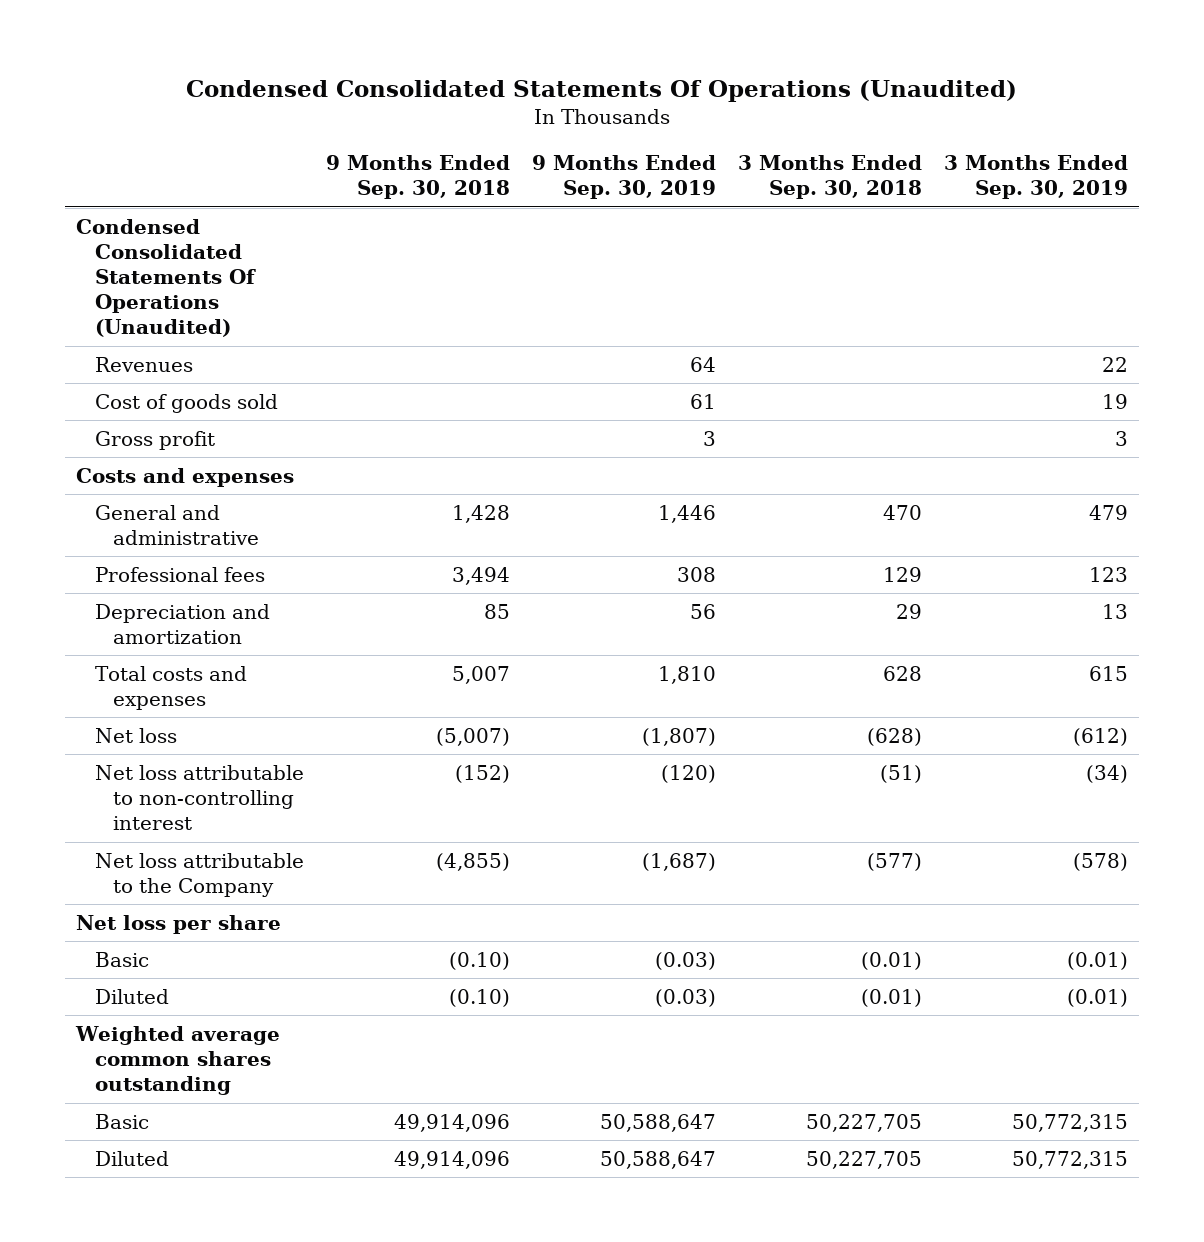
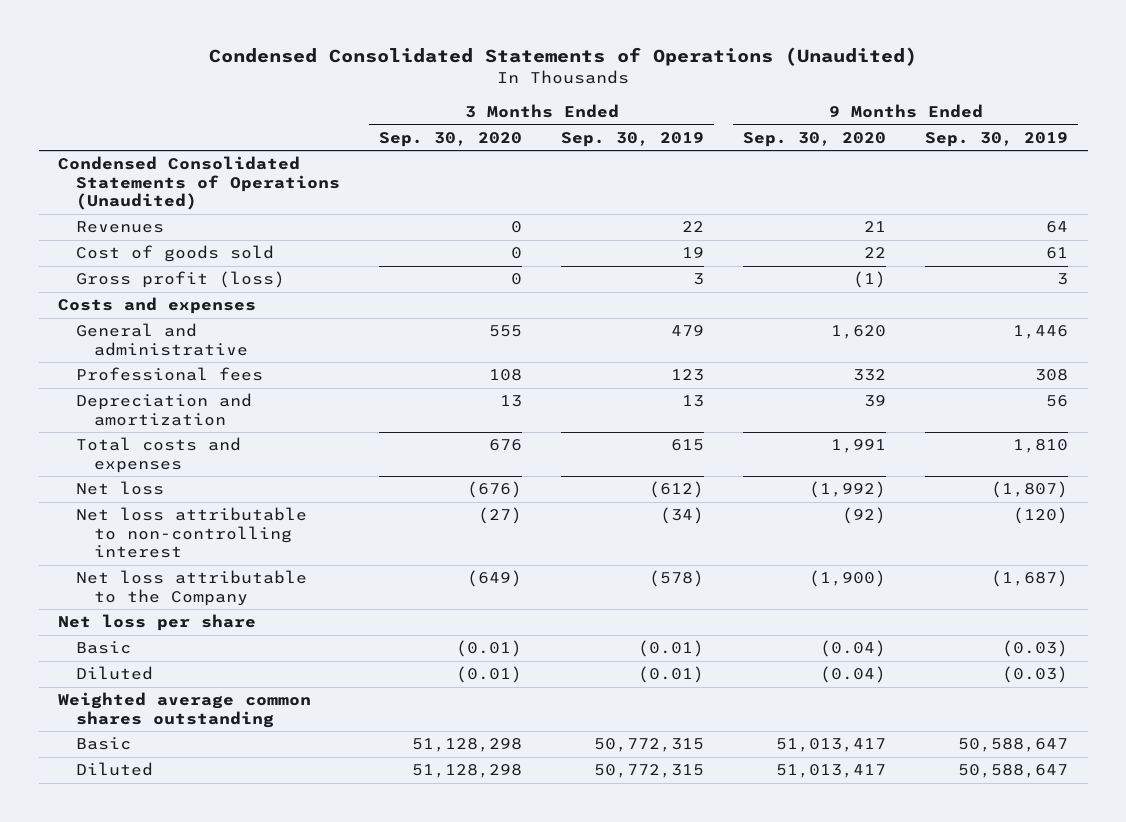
[186,79,1018,102] Condensed Consolidated Statements Of Operations (Unaudited) -> [209,47,918,67] Condensed Consolidated Statements of Operations (Unaudited)
[325,155,510,200] 9 Months Ended Sep. 30, 2018 -> none
[737,155,922,200] 3 Months Ended Sep. 30, 2018 -> none
none -> [379,131,523,147] Sep. 30, 2020
none -> [743,131,887,147] Sep. 30, 2020
[76,219,256,338] Condensed Consolidated Statements Of Operations (Unaudited) -> [58,156,341,211] Condensed Consolidated Statements of Operations (Unaudited)
[94,431,215,451] Gross profit -> [76,271,286,289] Gross profit (loss)

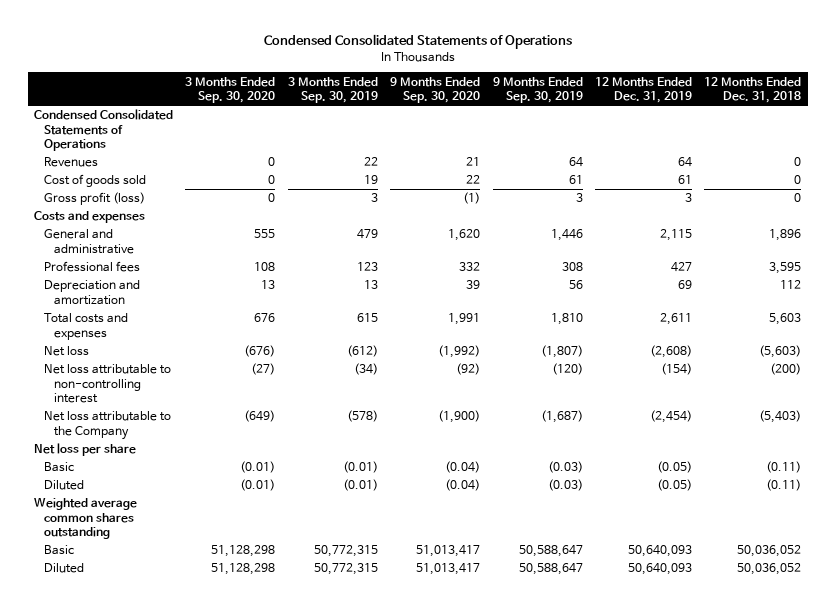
[209,47,918,67] Condensed Consolidated Statements of Operations (Unaudited) -> [263,34,572,50] Condensed Consolidated Statements of Operations
none -> [594,76,692,104] 12 Months Ended Dec. 31, 2019
none -> [704,76,802,104] 12 Months Ended Dec. 31, 2018
[58,156,341,211] Condensed Consolidated Statements of Operations (Unaudited) -> [33,109,173,152] Condensed Consolidated Statements of Operations

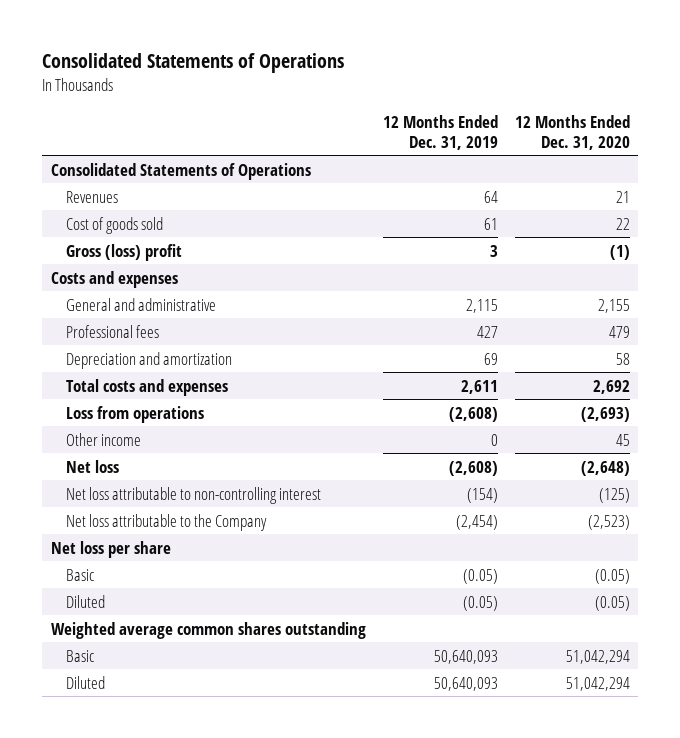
[263,34,572,50] Condensed Consolidated Statements of Operations -> [42,53,345,74] Consolidated Statements of Operations
[185,76,276,104] 3 Months Ended Sep. 30, 2020 -> none
[287,76,378,104] 3 Months Ended Sep. 30, 2019 -> none
[390,76,481,104] 9 Months Ended Sep. 30, 2020 -> none
[492,76,583,104] 9 Months Ended Sep. 30, 2019 -> none
[704,76,802,104] 12 Months Ended Dec. 31, 2018 -> none
none -> [514,114,630,150] 12 Months Ended Dec. 31, 2020
[33,109,173,152] Condensed Consolidated Statements of Operations -> [50,162,311,180] Consolidated Statements of Operations
[43,192,145,206] Gross profit (loss) -> [66,243,183,261] Gross (loss) profit
none -> [66,405,205,423] Loss from operations
none -> [66,432,142,446] Other income

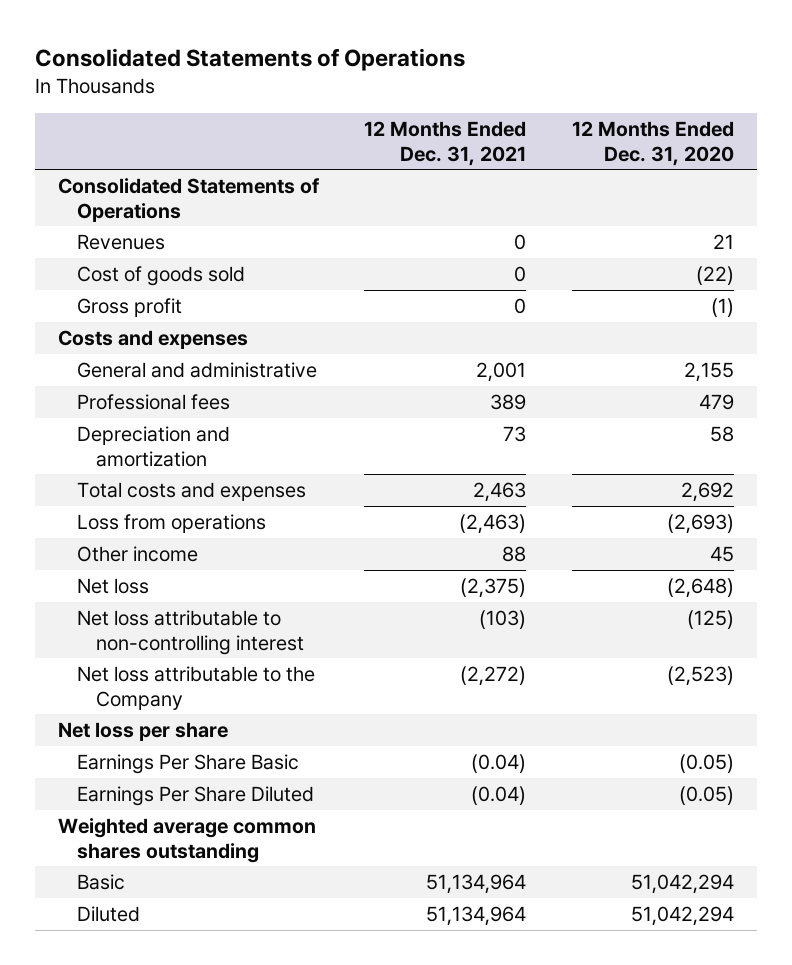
[382,114,498,150] 12 Months Ended Dec. 31, 2019 -> none
none -> [364,121,527,166] 12 Months Ended Dec. 31, 2021
[615,217,630,230] 22 -> [695,266,734,286] (22)
[66,243,183,261] Gross (loss) profit -> [76,298,182,318] Gross profit
[66,568,95,581] Basic -> [76,754,299,775] Earnings Per Share Basic
[66,594,106,608] Diluted -> [76,786,314,807] Earnings Per Share Diluted

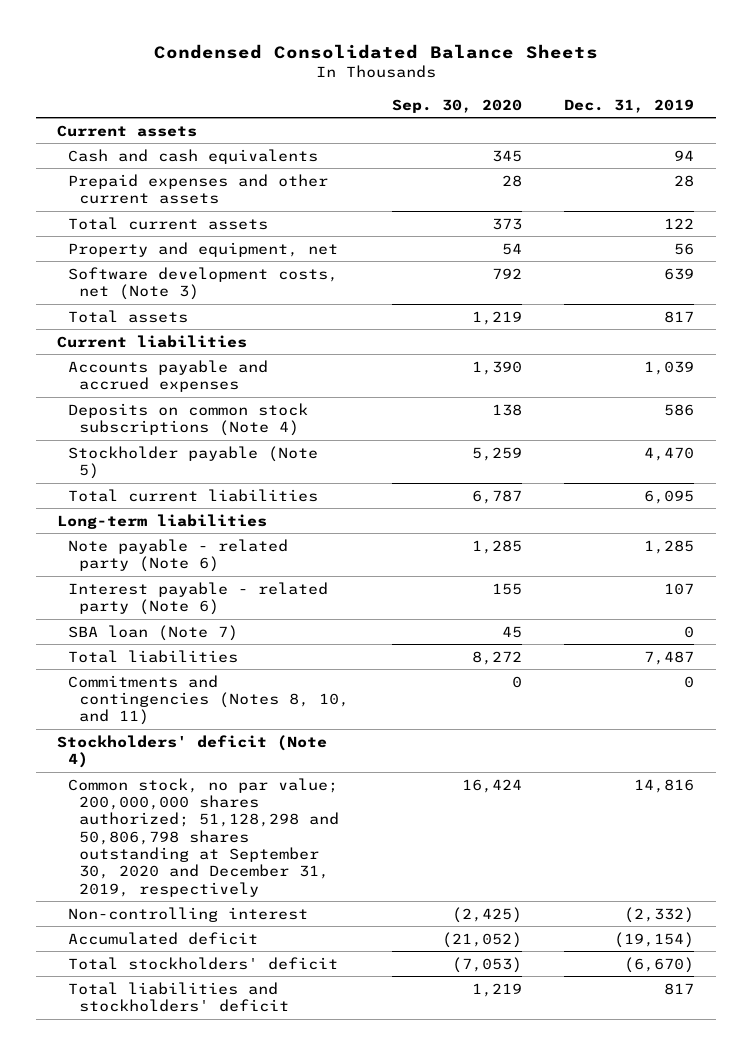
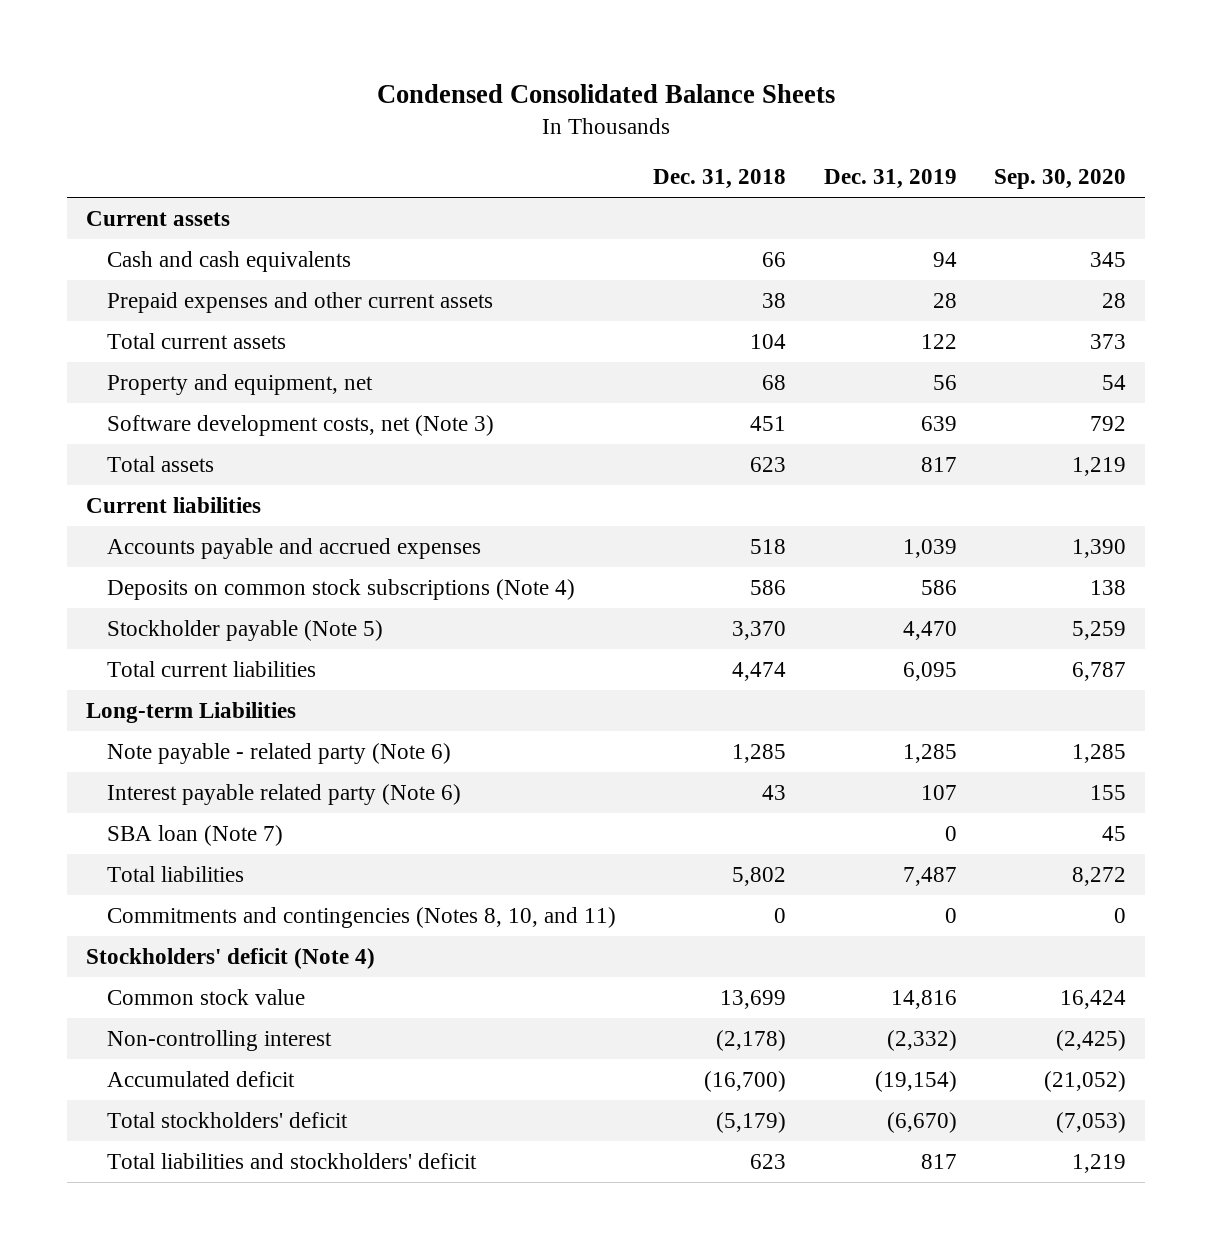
none -> [653,169,787,190] Dec. 31, 2018
[57,513,268,529] Long-term liabilities -> [85,701,296,723] Long-term Liabilities
[67,581,328,616] Interest payable - related party (Note 6) -> [106,783,461,805] Interest payable related party (Note 6)
[67,777,339,897] Common stock, no par value; 200,000,000 shares authorized; 51,128,298 and 50,806,798 shares outstanding at September 30, 2020 and December 31, 2019, respectively -> [106,988,305,1005] Common stock value

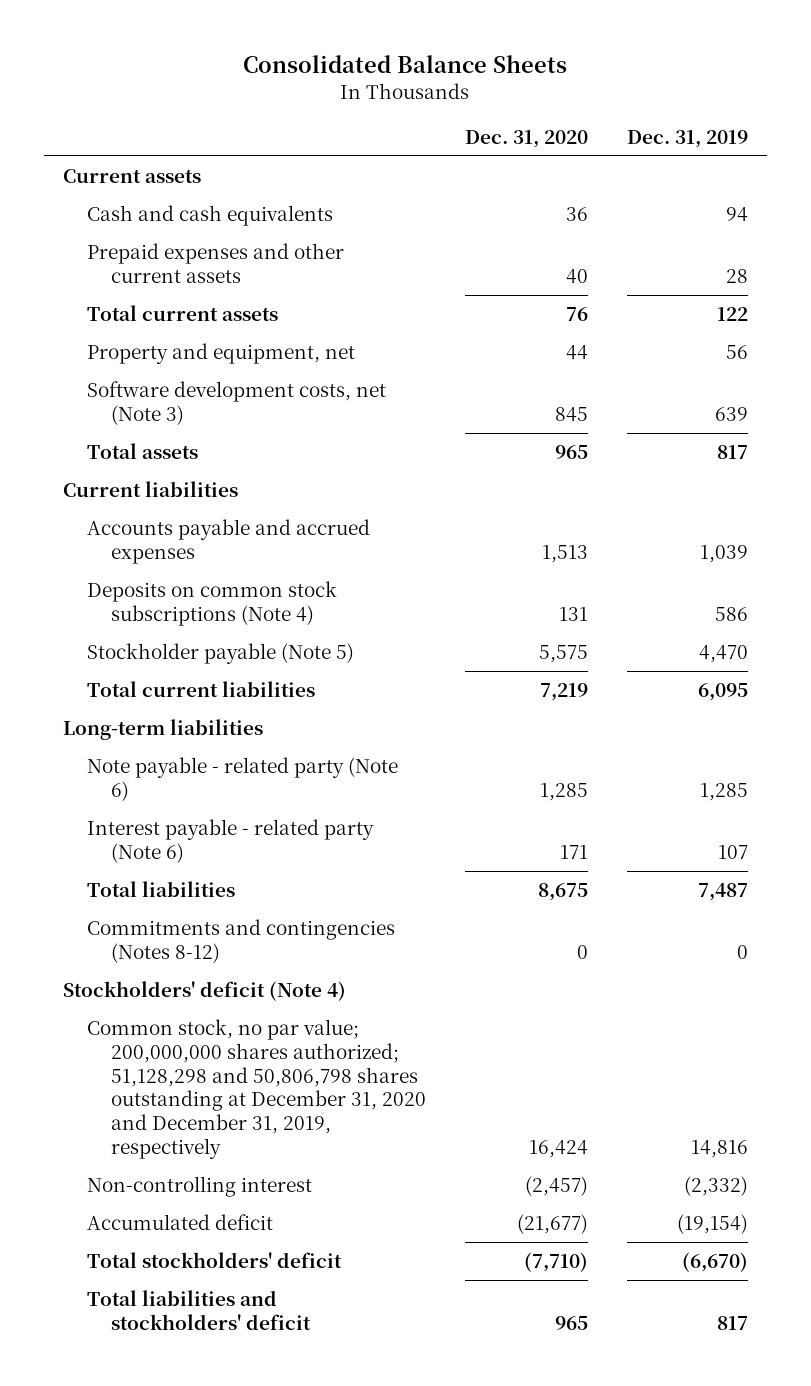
[377,83,836,103] Condensed Consolidated Balance Sheets -> [243,55,568,74] Consolidated Balance Sheets
[653,169,787,190] Dec. 31, 2018 -> none
[994,169,1127,190] Sep. 30, 2020 -> none
none -> [464,129,588,148] Dec. 31, 2020
[85,701,296,723] Long-term Liabilities -> [63,718,264,740] Long-term liabilities
[106,824,283,846] SBA loan (Note 7) -> none
[106,783,461,805] Interest payable related party (Note 6) -> [87,818,375,863] Interest payable - related party (Note 6)
[106,906,616,928] Commitments and contingencies (Notes 8, 10, and 11) -> [87,918,396,963] Commitments and contingencies (Notes 8-12)
[106,988,305,1005] Common stock value -> [87,1018,427,1159] Common stock, no par value; 200,000,000 shares authorized; 51,128,298 and 50,806,798 shares outstanding at December 31, 2020 and December 31, 2019, respectively

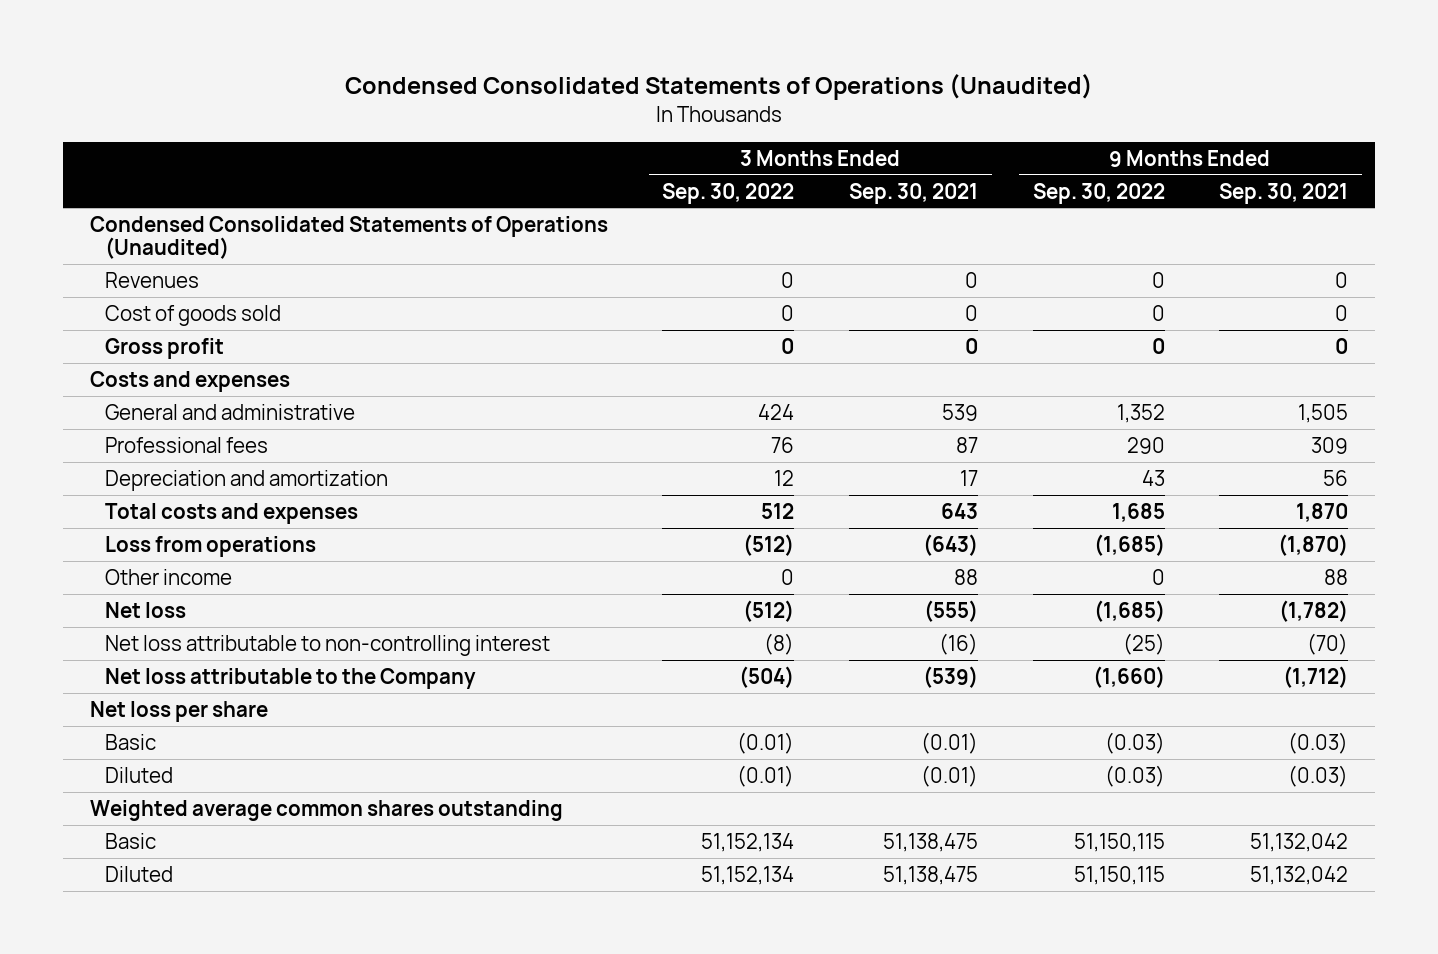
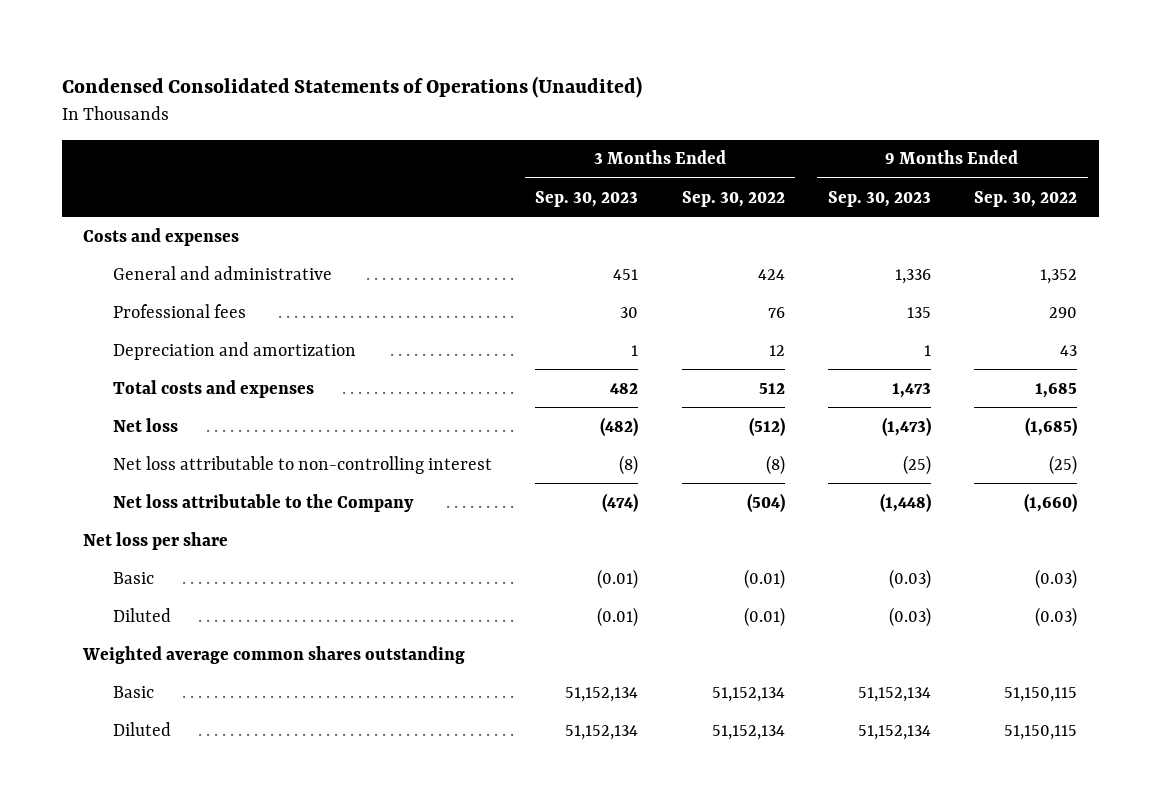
[849,182,979,204] Sep. 30, 2021 -> none
[1219,182,1349,204] Sep. 30, 2021 -> none
none -> [535,190,639,207] Sep. 30, 2023
none -> [827,190,931,207] Sep. 30, 2023
[89,215,608,260] Condensed Consolidated Statements of Operations (Unaudited) -> none
[104,271,199,288] Revenues -> none
[104,304,281,326] Cost of goods sold -> none
[104,337,224,359] Gross profit -> none
[104,535,316,557] Loss from operations -> none
[104,568,232,585] Other income -> none

